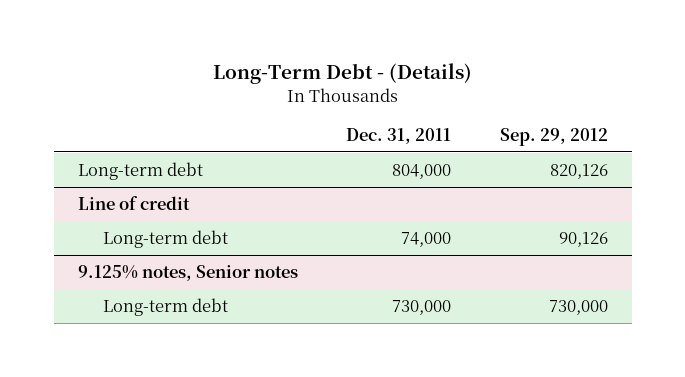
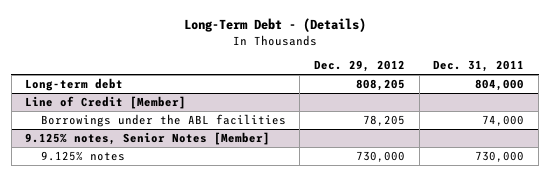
[499,127,608,146] Sep. 29, 2012 -> none
none -> [313,60,405,73] Dec. 29, 2012
[102,229,228,248] Long-term debt -> none
[102,297,228,316] Long-term debt -> none
[77,195,190,210] Line of credit -> [25,96,187,110] Line of Credit [Member]
none -> [40,114,286,128] Borrowings under the ABL facilities
[77,264,298,281] 9.125% notes, Senior notes -> [25,132,271,146] 9.125% notes, Senior Notes [Member]
none -> [40,151,125,162] 9.125% notes

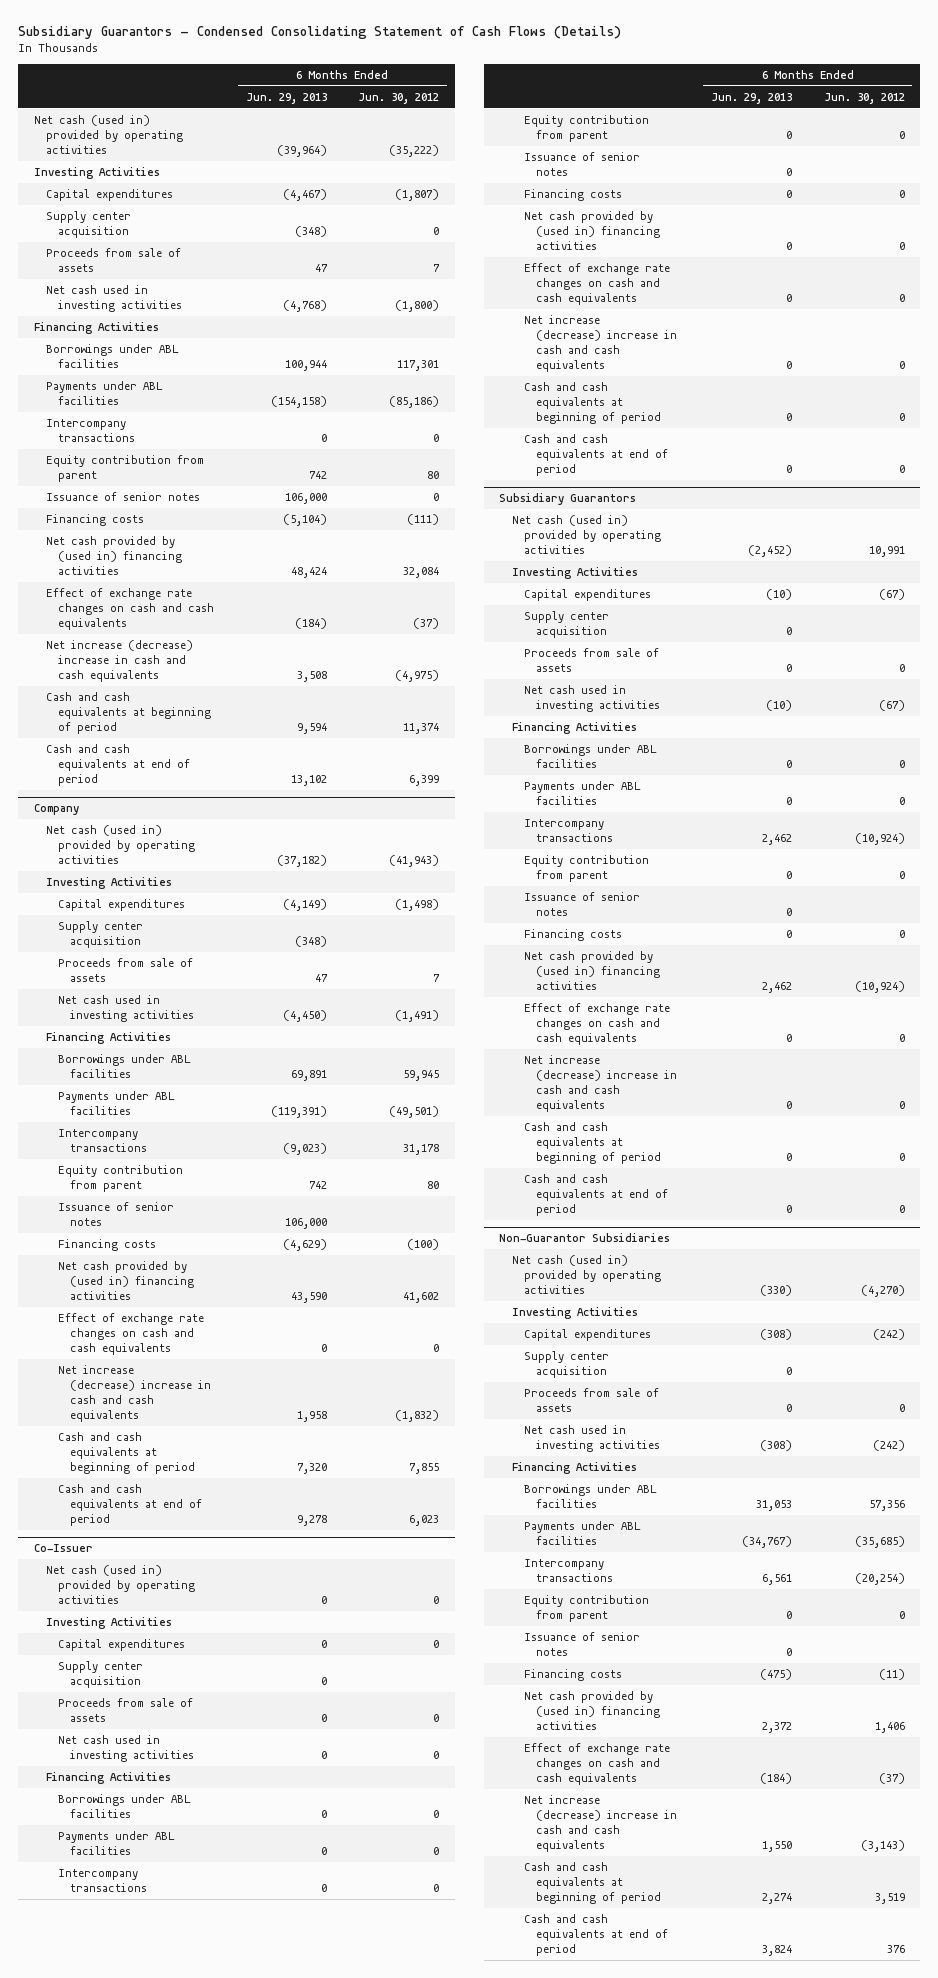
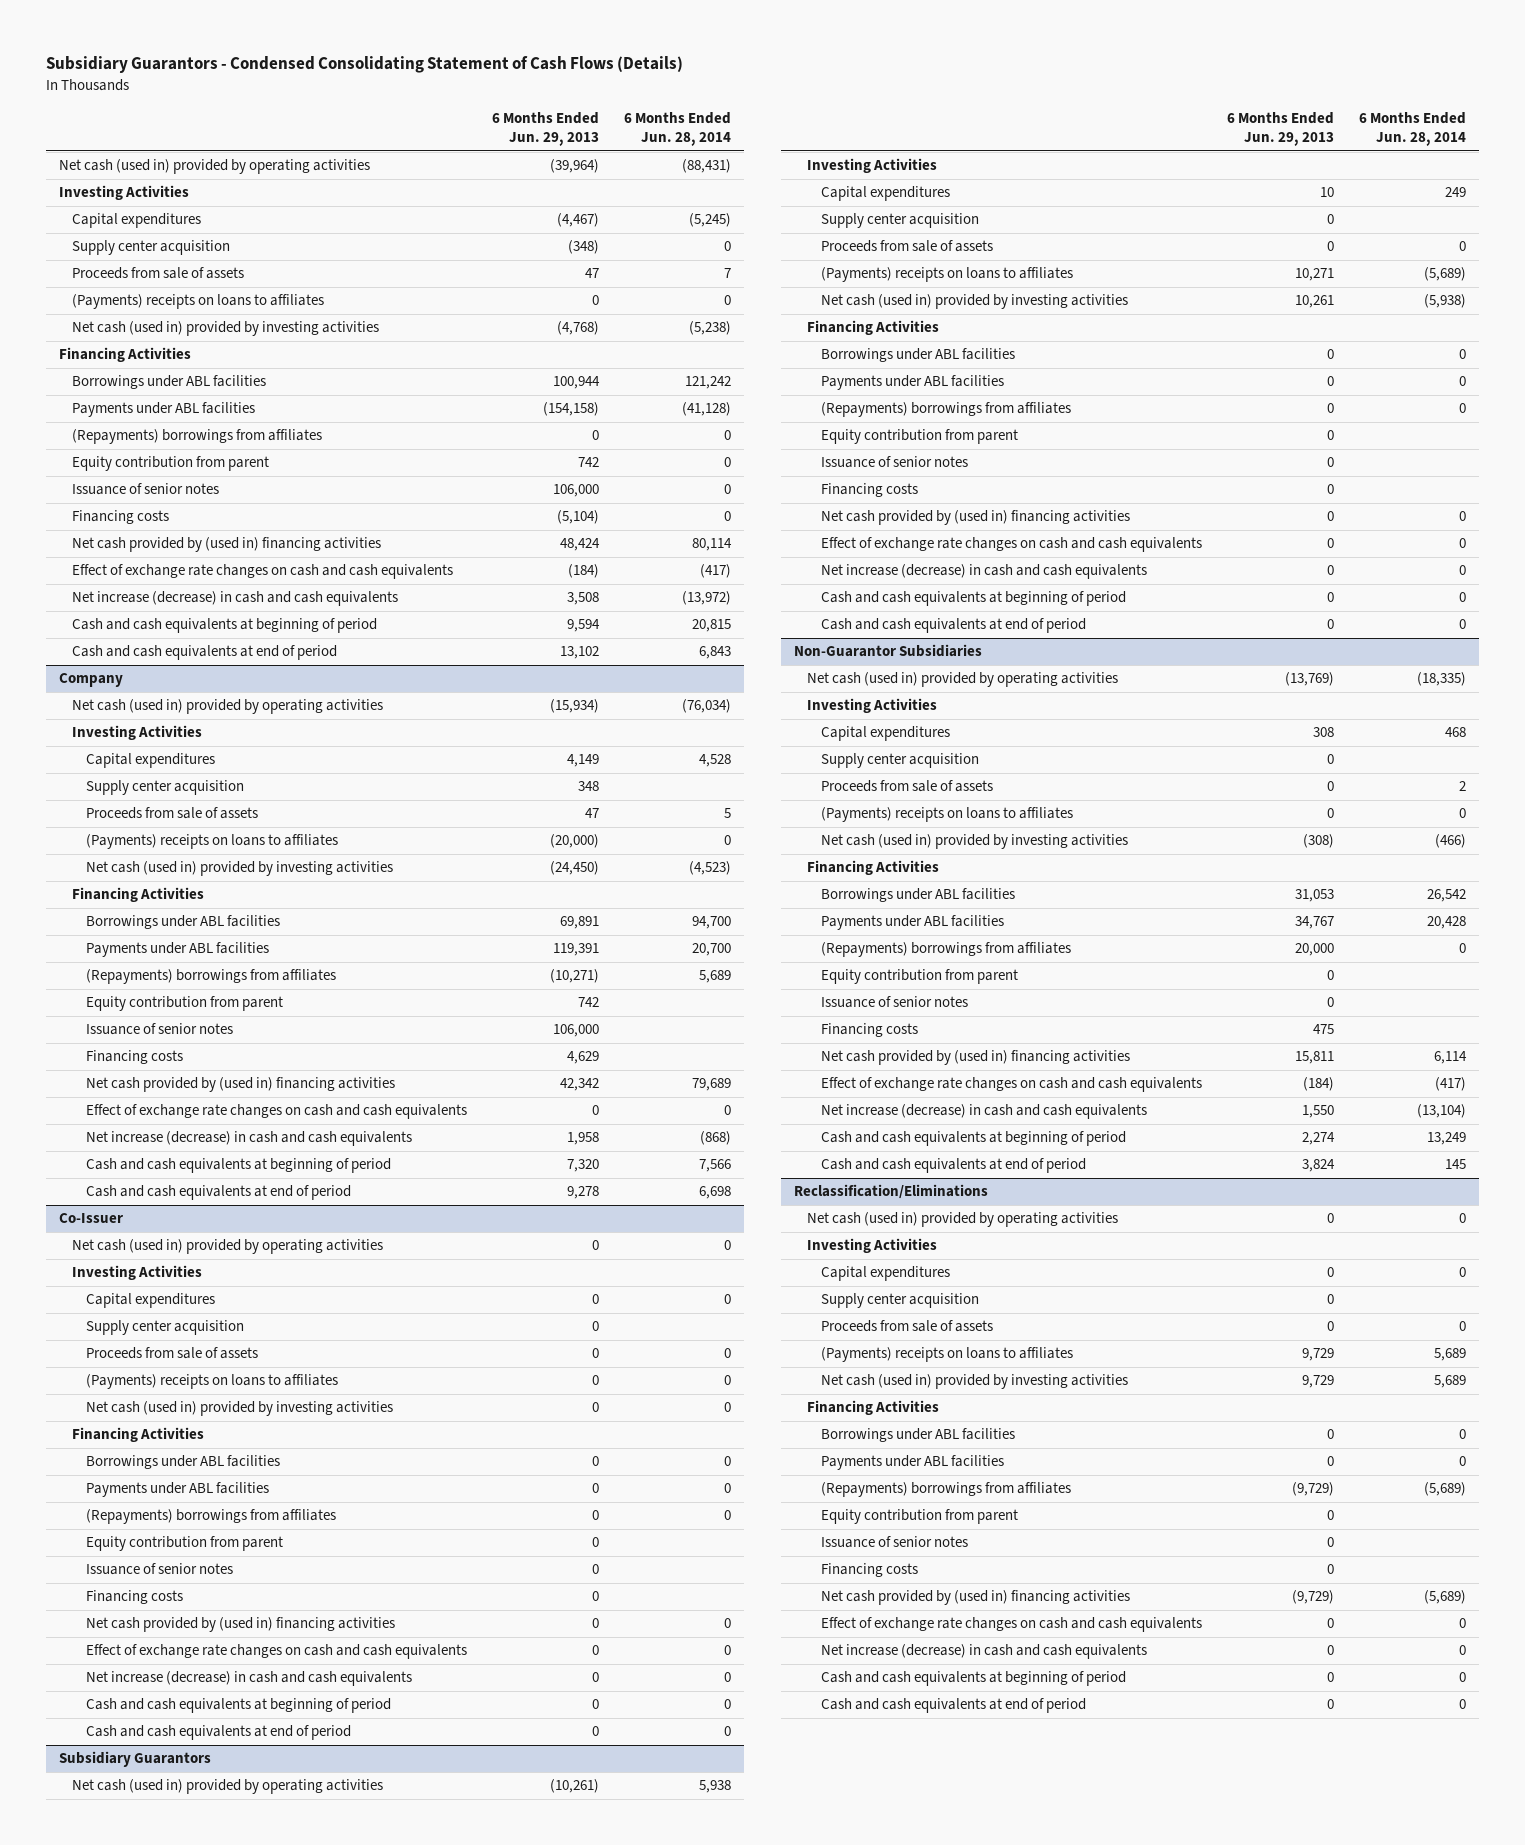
[357,92,439,104] Jun. 30, 2012 -> none
none -> [624,111,732,147] 6 Months Ended Jun. 28, 2014
none -> [72,294,325,310] (Payments) receipts on loans to affiliates
[46,285,183,312] Net cash used in investing activities -> [72,321,380,337] Net cash (used in) provided by investing activities
[46,419,136,442] Intercompany transactions -> none
none -> [72,429,323,445] (Repayments) borrowings from affiliates
[46,640,194,682] Net increase (decrease) increase in cash and cash equivalents -> [72,591,399,607] Net increase (decrease) in cash and cash equivalents
[276,854,327,867] (37,182) -> [550,699,600,714] (15,934)
[282,899,327,912] (4,149) -> [567,754,600,768] 4,149
[294,935,327,947] (348) -> [578,781,600,792] 348
none -> [86,834,339,850] (Payments) receipts on loans to affiliates
[58,995,195,1022] Net cash used in investing activities -> [86,861,394,877] Net cash (used in) provided by investing activities
[282,1009,327,1022] (4,450) -> [550,861,600,876] (24,450)
[58,1129,148,1152] Intercompany transactions -> none
[270,1105,327,1118] (119,391) -> [553,943,600,957] 119,391
none -> [86,969,337,985] (Repayments) borrowings from affiliates
[282,1239,327,1252] (4,629) -> [567,1051,600,1065] 4,629
[290,1291,327,1303] 43,590 -> [560,1078,600,1092] 42,342
[58,1365,212,1422] Net increase (decrease) increase in cash and cash equivalents -> [86,1131,413,1147] Net increase (decrease) in cash and cash equivalents
none -> [86,1374,339,1390] (Payments) receipts on loans to affiliates
[58,1735,195,1762] Net cash used in investing activities -> [86,1401,394,1417] Net cash (used in) provided by investing activities
[58,1869,148,1892] Intercompany transactions -> none
none -> [86,1509,337,1525] (Repayments) borrowings from affiliates
[523,315,678,372] Net increase (decrease) increase in cash and cash equivalents -> [86,1671,413,1687] Net increase (decrease) in cash and cash equivalents
[748,544,793,557] (2,452) -> [550,1779,600,1794] (10,261)
[766,589,793,601] (10) -> [1320,187,1335,198] 10
none -> [820,267,1073,283] (Payments) receipts on loans to affiliates
[523,685,661,712] Net cash used in investing activities -> [820,294,1128,310] Net cash (used in) provided by investing activities
[766,699,793,711] (10) -> [1295,295,1335,309] 10,261
[523,819,614,842] Intercompany transactions -> none
none -> [820,402,1071,418] (Repayments) borrowings from affiliates
[762,981,793,993] 2,462 -> [1327,511,1335,522] 0
[523,1055,678,1112] Net increase (decrease) increase in cash and cash equivalents -> [820,564,1147,580] Net increase (decrease) in cash and cash equivalents
[760,1284,793,1296] (330) -> [1285,672,1335,687] (13,769)
[760,1329,793,1341] (308) -> [1313,727,1335,738] 308
none -> [820,807,1073,823] (Payments) receipts on loans to affiliates
[523,1425,661,1452] Net cash used in investing activities -> [820,834,1128,850] Net cash (used in) provided by investing activities
[523,1559,614,1582] Intercompany transactions -> none
[742,1535,793,1548] (34,767) -> [1295,916,1335,930] 34,767
none -> [820,942,1071,958] (Repayments) borrowings from affiliates
[760,1669,793,1681] (475) -> [1313,1024,1335,1035] 475
[762,1721,793,1733] 2,372 -> [1295,1051,1335,1065] 15,811
[523,1795,678,1852] Net increase (decrease) increase in cash and cash equivalents -> [820,1104,1147,1120] Net increase (decrease) in cash and cash equivalents
none -> [793,1184,988,1200] Reclassification/Eliminations
none -> [807,1212,1119,1228] Net cash (used in) provided by operating activities
none -> [807,1238,938,1254] Investing Activities
none -> [820,1266,950,1282] Capital expenditures
none -> [820,1293,979,1309] Supply center acquisition
none -> [820,1320,993,1333] Proceeds from sale of assets
none -> [820,1347,1073,1363] (Payments) receipts on loans to affiliates
none -> [820,1374,1128,1390] Net cash (used in) provided by investing activities
none -> [807,1400,940,1416] Financing Activities
none -> [820,1428,1015,1443] Borrowings under ABL facilities
none -> [820,1455,1004,1471] Payments under ABL facilities
none -> [820,1482,1071,1498] (Repayments) borrowings from affiliates
none -> [820,1509,1018,1525] Equity contribution from parent
none -> [820,1536,968,1549] Issuance of senior notes
none -> [820,1563,918,1578] Financing costs
none -> [820,1590,1130,1606] Net cash provided by (used in) financing activities
none -> [820,1617,1202,1633] Effect of exchange rate changes on cash and cash equivalents
none -> [820,1644,1147,1660] Net increase (decrease) in cash and cash equivalents
none -> [820,1671,1126,1687] Cash and cash equivalents at beginning of period
none -> [820,1698,1086,1714] Cash and cash equivalents at end of period

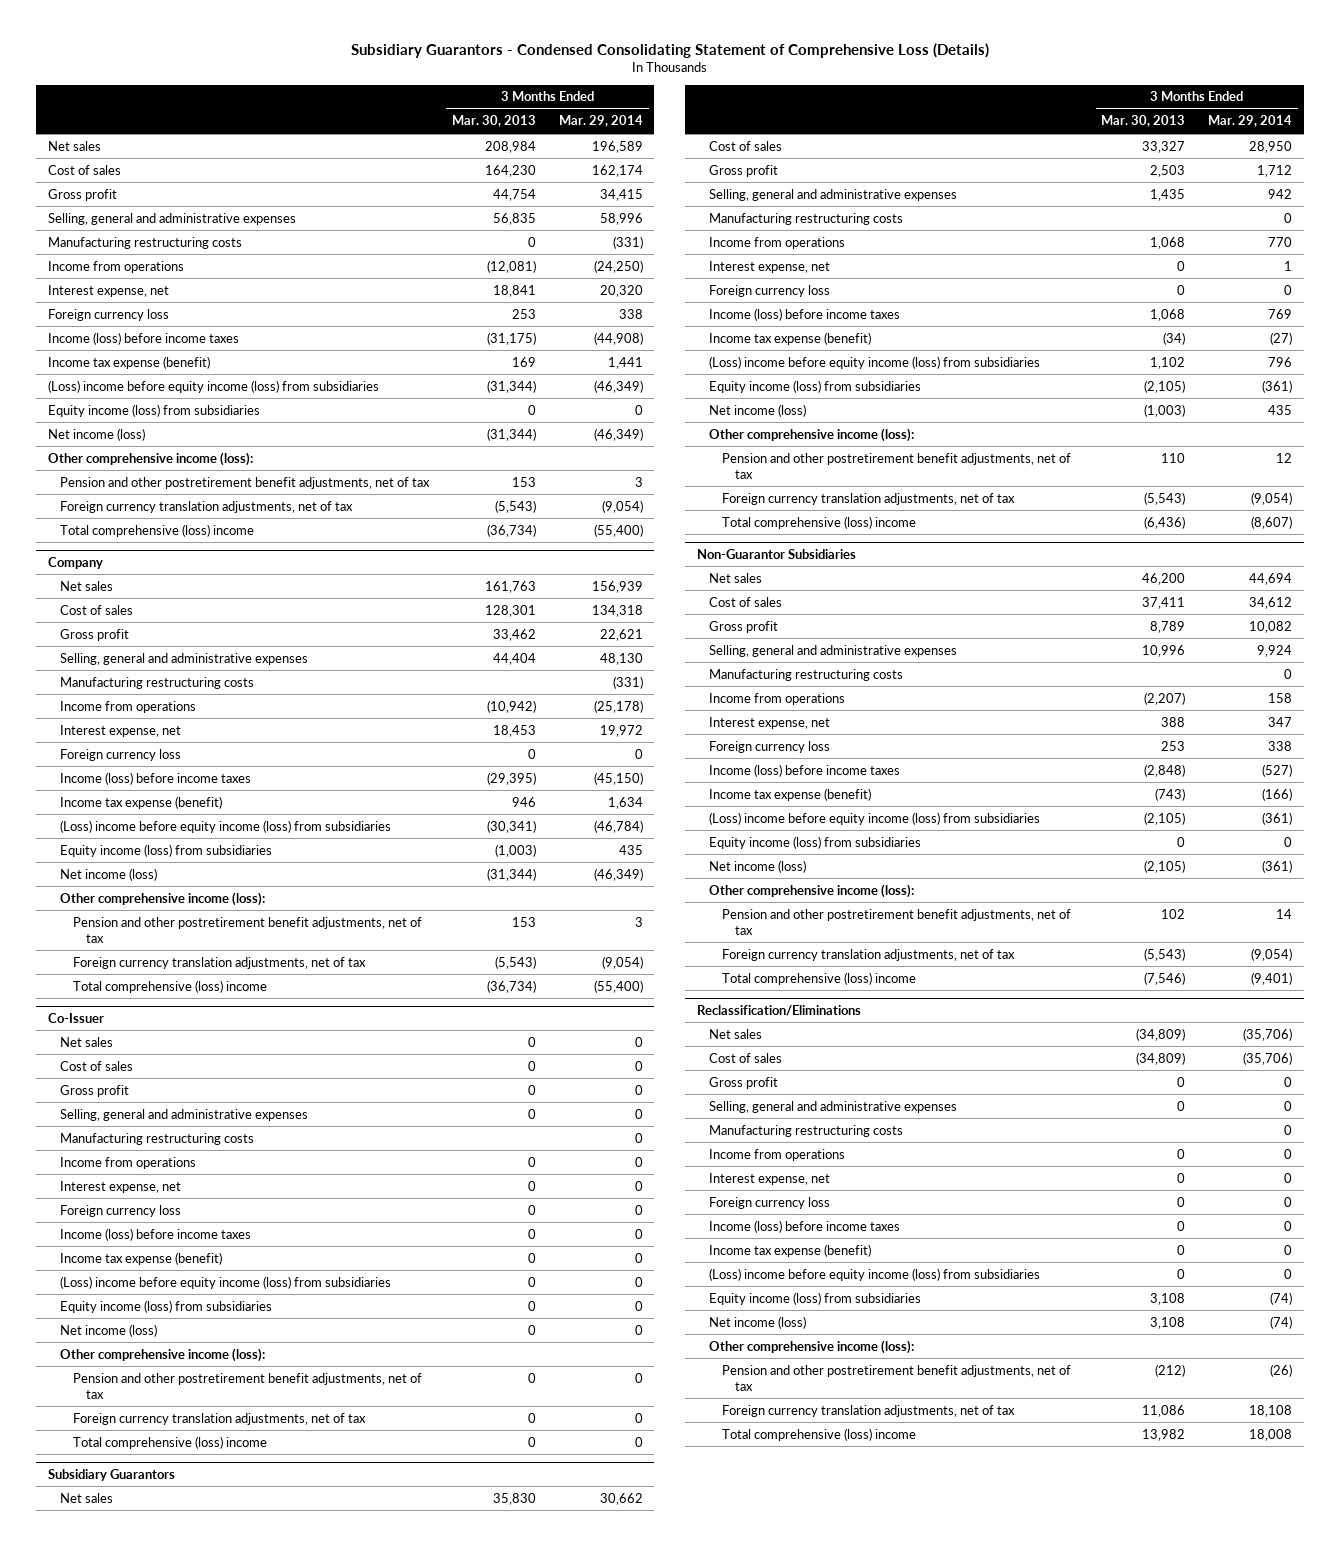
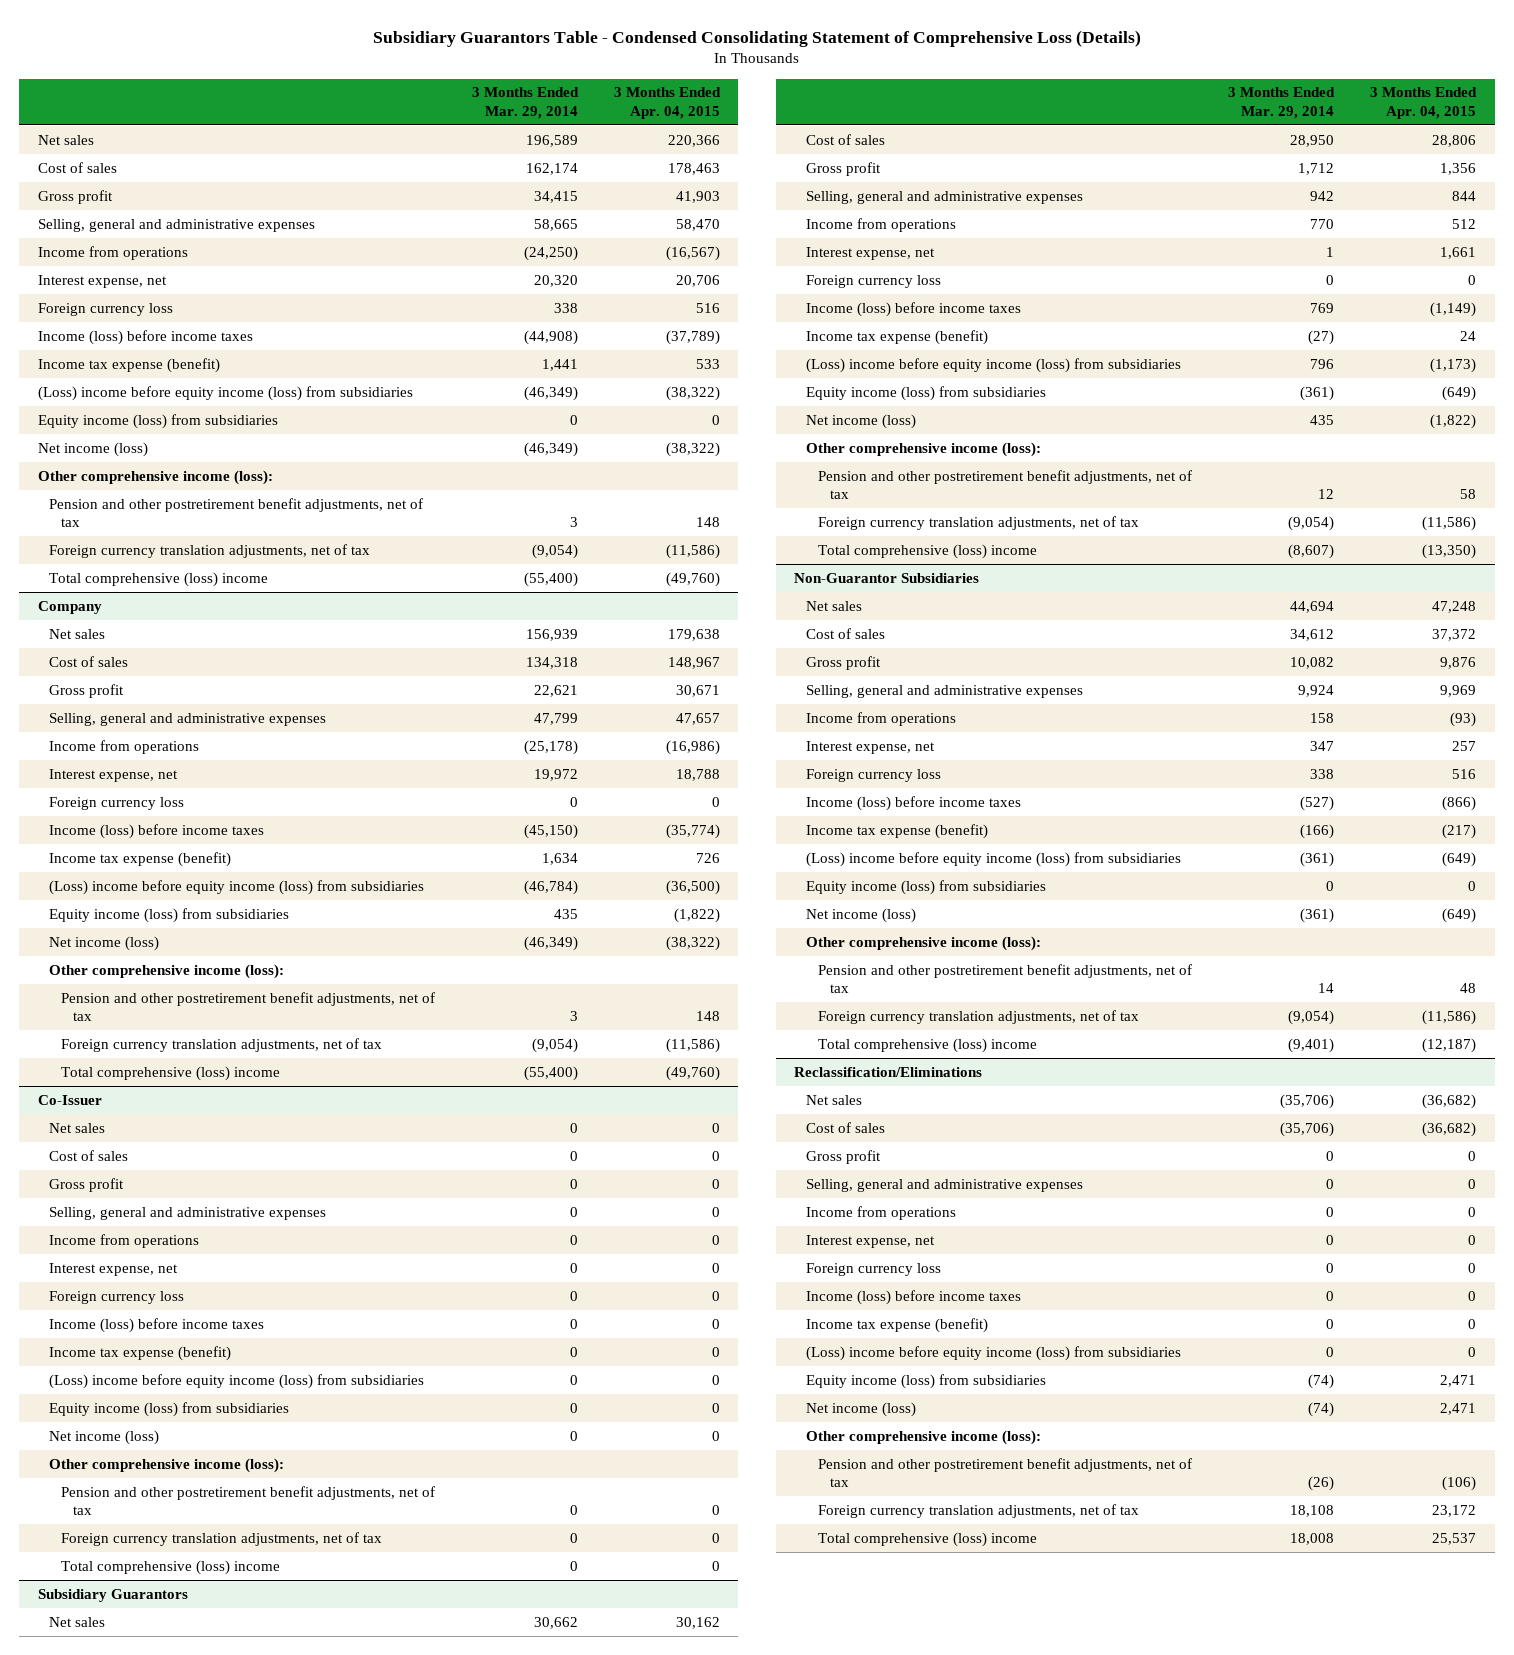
[350,43,989,59] Subsidiary Guarantors - Condensed Consolidating Statement of Comprehensive Loss (Details) -> [372,29,1141,47] Subsidiary Guarantors Table - Condensed Consolidating Statement of Comprehensive Loss (Details)
[452,115,537,128] Mar. 30, 2013 -> none
none -> [613,87,721,119] 3 Months Ended Apr. 04, 2015
[47,236,242,249] Manufacturing restructuring costs -> none
[599,212,643,225] 58,996 -> [533,218,578,231] 58,665
[60,676,255,689] Manufacturing restructuring costs -> none
[599,652,643,665] 48,130 -> [533,712,578,725] 47,799
[60,1132,255,1145] Manufacturing restructuring costs -> none
[709,212,904,225] Manufacturing restructuring costs -> none
[709,668,904,681] Manufacturing restructuring costs -> none
[709,1124,904,1137] Manufacturing restructuring costs -> none

